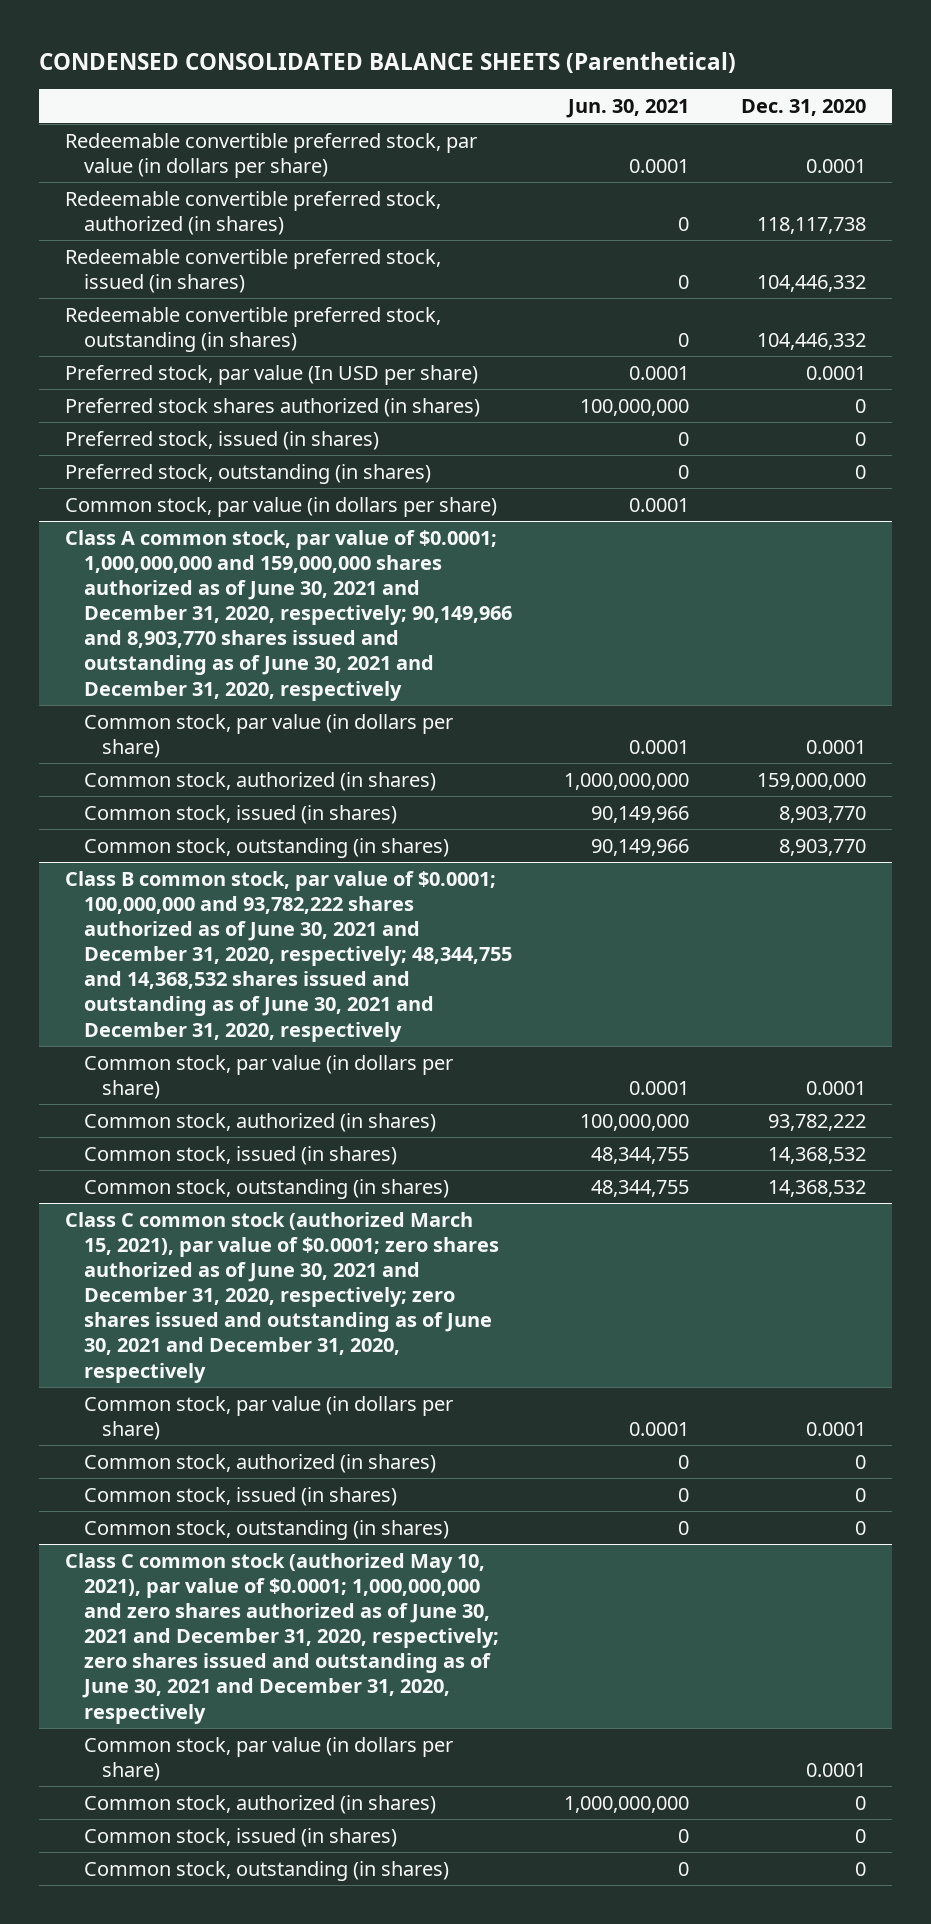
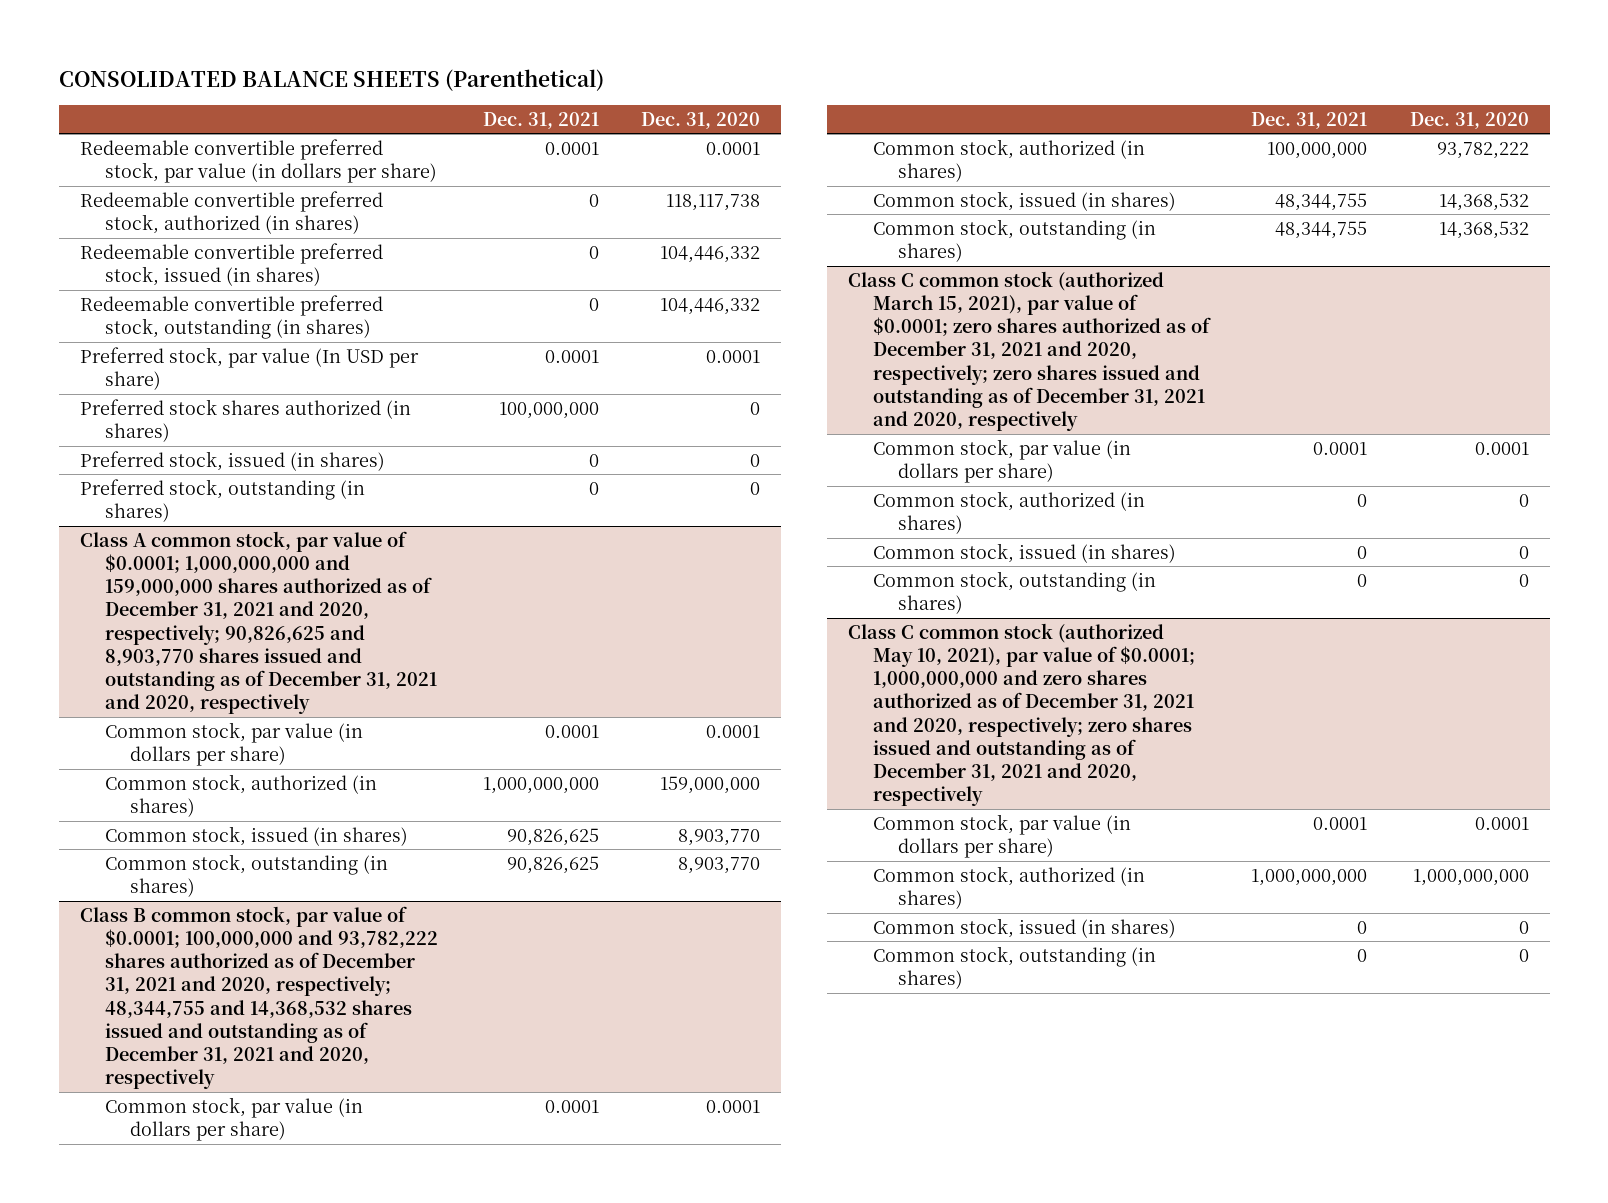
[38,51,736,73] CONDENSED CONSOLIDATED BALANCE SHEETS (Parenthetical) -> [58,68,604,91] CONSOLIDATED BALANCE SHEETS (Parenthetical)
[565,99,689,119] Jun. 30, 2021 -> none
none -> [482,111,599,129] Dec. 31, 2021
[65,496,498,517] Common stock, par value (in dollars per share) -> none
[65,529,512,701] Class A common stock, par value of $0.0001; 1,000,000,000 and 159,000,000 shares authorized as of June 30, 2021 and December 31, 2020, respectively; 90,149,966 and 8,903,770 shares issued and outstanding as of June 30, 2021 and December 31, 2020, respectively -> [79,530,437,715] Class A common stock, par value of $0.0001; 1,000,000,000 and 159,000,000 shares authorized as of December 31, 2021 and 2020, respectively; 90,826,625 and 8,903,770 shares issued and outstanding as of December 31, 2021 and 2020, respectively
[65,870,512,1042] Class B common stock, par value of $0.0001; 100,000,000 and 93,782,222 shares authorized as of June 30, 2021 and December 31, 2020, respectively; 48,344,755 and 14,368,532 shares issued and outstanding as of June 30, 2021 and December 31, 2020, respectively -> [79,905,438,1090] Class B common stock, par value of $0.0001; 100,000,000 and 93,782,222 shares authorized as of December 31, 2021 and 2020, respectively; 48,344,755 and 14,368,532 shares issued and outstanding as of December 31, 2021 and 2020, respectively
[65,1211,499,1383] Class C common stock (authorized March 15, 2021), par value of $0.0001; zero shares authorized as of June 30, 2021 and December 31, 2020, respectively; zero shares issued and outstanding as of June 30, 2021 and December 31, 2020, respectively -> [848,270,1211,432] Class C common stock (authorized March 15, 2021), par value of $0.0001; zero shares authorized as of December 31, 2021 and 2020, respectively; zero shares issued and outstanding as of December 31, 2021 and 2020, respectively
[65,1552,499,1724] Class C common stock (authorized May 10, 2021), par value of $0.0001; 1,000,000,000 and zero shares authorized as of June 30, 2021 and December 31, 2020, respectively; zero shares issued and outstanding as of June 30, 2021 and December 31, 2020, respectively -> [848,622,1195,807] Class C common stock (authorized May 10, 2021), par value of $0.0001; 1,000,000,000 and zero shares authorized as of December 31, 2021 and 2020, respectively; zero shares issued and outstanding as of December 31, 2021 and 2020, respectively
[855,1795,867,1810] 0 -> [1412,868,1529,886] 1,000,000,000

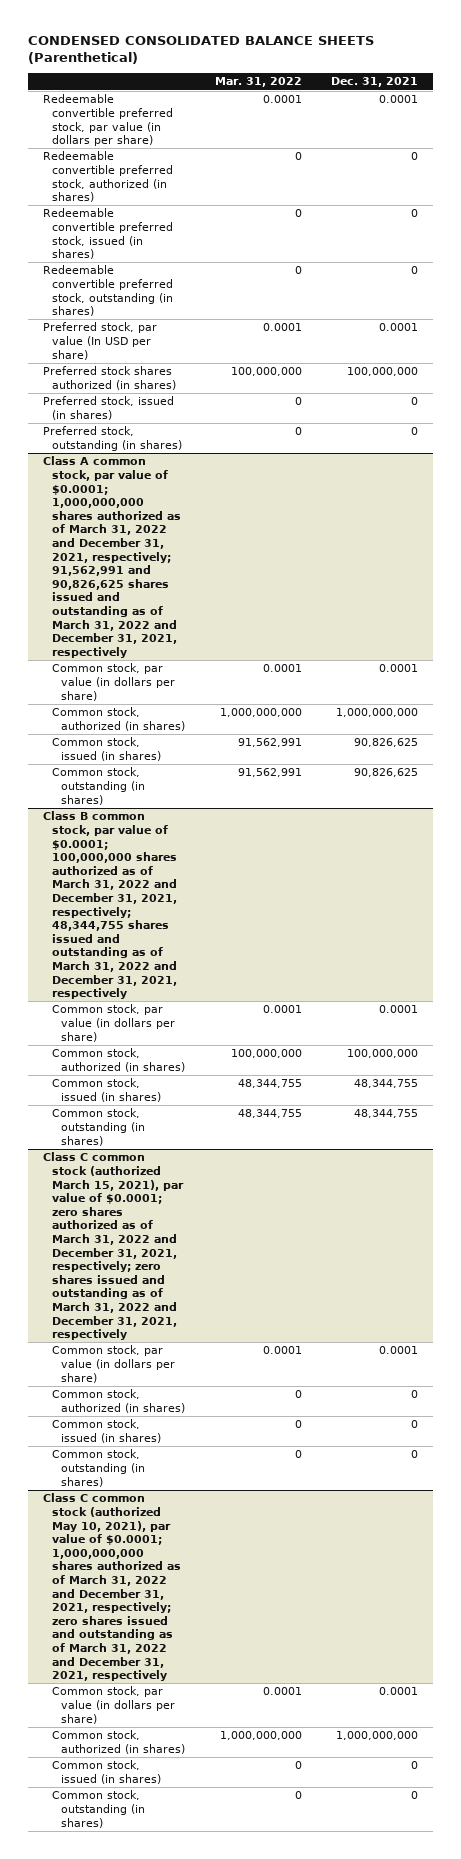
[58,68,604,91] CONSOLIDATED BALANCE SHEETS (Parenthetical) -> [27,35,374,64] CONDENSED CONSOLIDATED BALANCE SHEETS (Parenthetical)
[641,111,761,129] Dec. 31, 2020 -> none
none -> [214,77,302,88] Mar. 31, 2022
[79,530,437,715] Class A common stock, par value of $0.0001; 1,000,000,000 and 159,000,000 shares authorized as of December 31, 2021 and 2020, respectively; 90,826,625 and 8,903,770 shares issued and outstanding as of December 31, 2021 and 2020, respectively -> [42,456,182,658] Class A common stock, par value of $0.0001; 1,000,000,000 shares authorized as of March 31, 2022 and December 31, 2021, respectively; 91,562,991 and 90,826,625 shares issued and outstanding as of March 31, 2022 and December 31, 2021, respectively
[79,905,438,1090] Class B common stock, par value of $0.0001; 100,000,000 and 93,782,222 shares authorized as of December 31, 2021 and 2020, respectively; 48,344,755 and 14,368,532 shares issued and outstanding as of December 31, 2021 and 2020, respectively -> [42,811,178,1000] Class B common stock, par value of $0.0001; 100,000,000 shares authorized as of March 31, 2022 and December 31, 2021, respectively; 48,344,755 shares issued and outstanding as of March 31, 2022 and December 31, 2021, respectively
[848,270,1211,432] Class C common stock (authorized March 15, 2021), par value of $0.0001; zero shares authorized as of December 31, 2021 and 2020, respectively; zero shares issued and outstanding as of December 31, 2021 and 2020, respectively -> [42,1152,185,1341] Class C common stock (authorized March 15, 2021), par value of $0.0001; zero shares authorized as of March 31, 2022 and December 31, 2021, respectively; zero shares issued and outstanding as of March 31, 2022 and December 31, 2021, respectively
[848,622,1195,807] Class C common stock (authorized May 10, 2021), par value of $0.0001; 1,000,000,000 and zero shares authorized as of December 31, 2021 and 2020, respectively; zero shares issued and outstanding as of December 31, 2021 and 2020, respectively -> [42,1493,182,1682] Class C common stock (authorized May 10, 2021), par value of $0.0001; 1,000,000,000 shares authorized as of March 31, 2022 and December 31, 2021, respectively; zero shares issued and outstanding as of March 31, 2022 and December 31, 2021, respectively

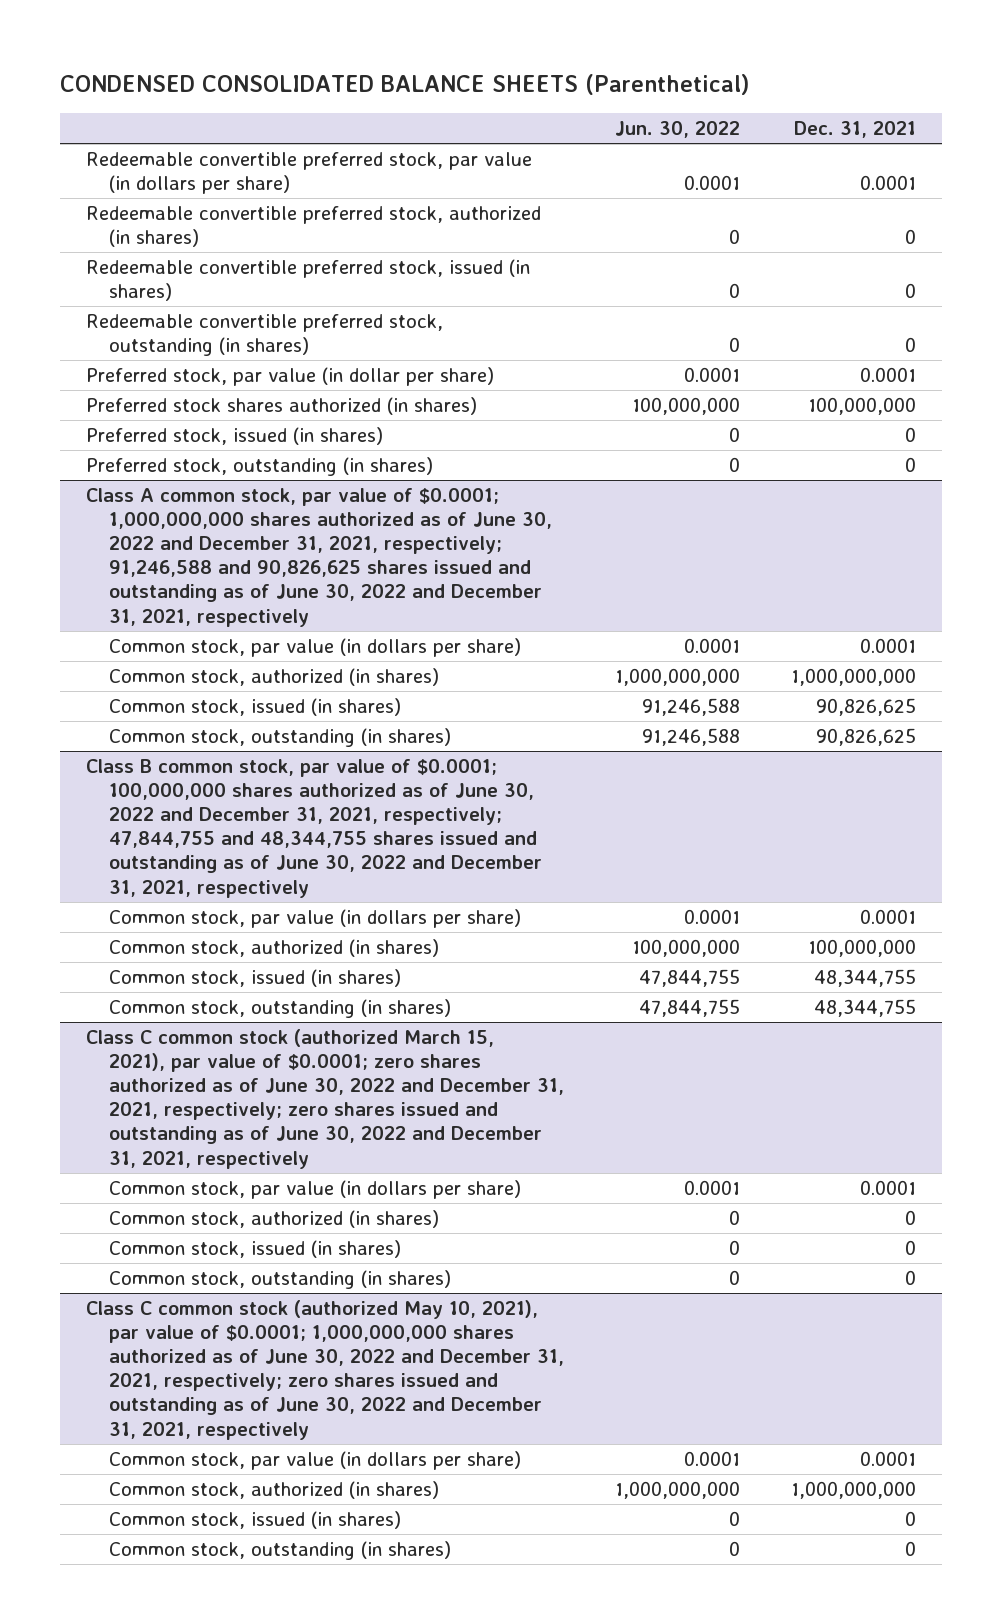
[214,77,302,88] Mar. 31, 2022 -> none
none -> [615,121,741,139] Jun. 30, 2022
[42,322,157,360] Preferred stock, par value (In USD per share) -> [85,367,494,387] Preferred stock, par value (in dollar per share)
[42,456,182,658] Class A common stock, par value of $0.0001; 1,000,000,000 shares authorized as of March 31, 2022 and December 31, 2021, respectively; 91,562,991 and 90,826,625 shares issued and outstanding as of March 31, 2022 and December 31, 2021, respectively -> [85,488,553,627] Class A common stock, par value of $0.0001; 1,000,000,000 shares authorized as of June 30, 2022 and December 31, 2021, respectively; 91,246,588 and 90,826,625 shares issued and outstanding as of June 30, 2022 and December 31, 2021, respectively
[42,811,178,1000] Class B common stock, par value of $0.0001; 100,000,000 shares authorized as of March 31, 2022 and December 31, 2021, respectively; 48,344,755 shares issued and outstanding as of March 31, 2022 and December 31, 2021, respectively -> [85,759,543,898] Class B common stock, par value of $0.0001; 100,000,000 shares authorized as of June 30, 2022 and December 31, 2021, respectively; 47,844,755 and 48,344,755 shares issued and outstanding as of June 30, 2022 and December 31, 2021, respectively
[42,1152,185,1341] Class C common stock (authorized March 15, 2021), par value of $0.0001; zero shares authorized as of March 31, 2022 and December 31, 2021, respectively; zero shares issued and outstanding as of March 31, 2022 and December 31, 2021, respectively -> [85,1029,565,1169] Class C common stock (authorized March 15, 2021), par value of $0.0001; zero shares authorized as of June 30, 2022 and December 31, 2021, respectively; zero shares issued and outstanding as of June 30, 2022 and December 31, 2021, respectively
[42,1493,182,1682] Class C common stock (authorized May 10, 2021), par value of $0.0001; 1,000,000,000 shares authorized as of March 31, 2022 and December 31, 2021, respectively; zero shares issued and outstanding as of March 31, 2022 and December 31, 2021, respectively -> [85,1300,565,1440] Class C common stock (authorized May 10, 2021), par value of $0.0001; 1,000,000,000 shares authorized as of June 30, 2022 and December 31, 2021, respectively; zero shares issued and outstanding as of June 30, 2022 and December 31, 2021, respectively

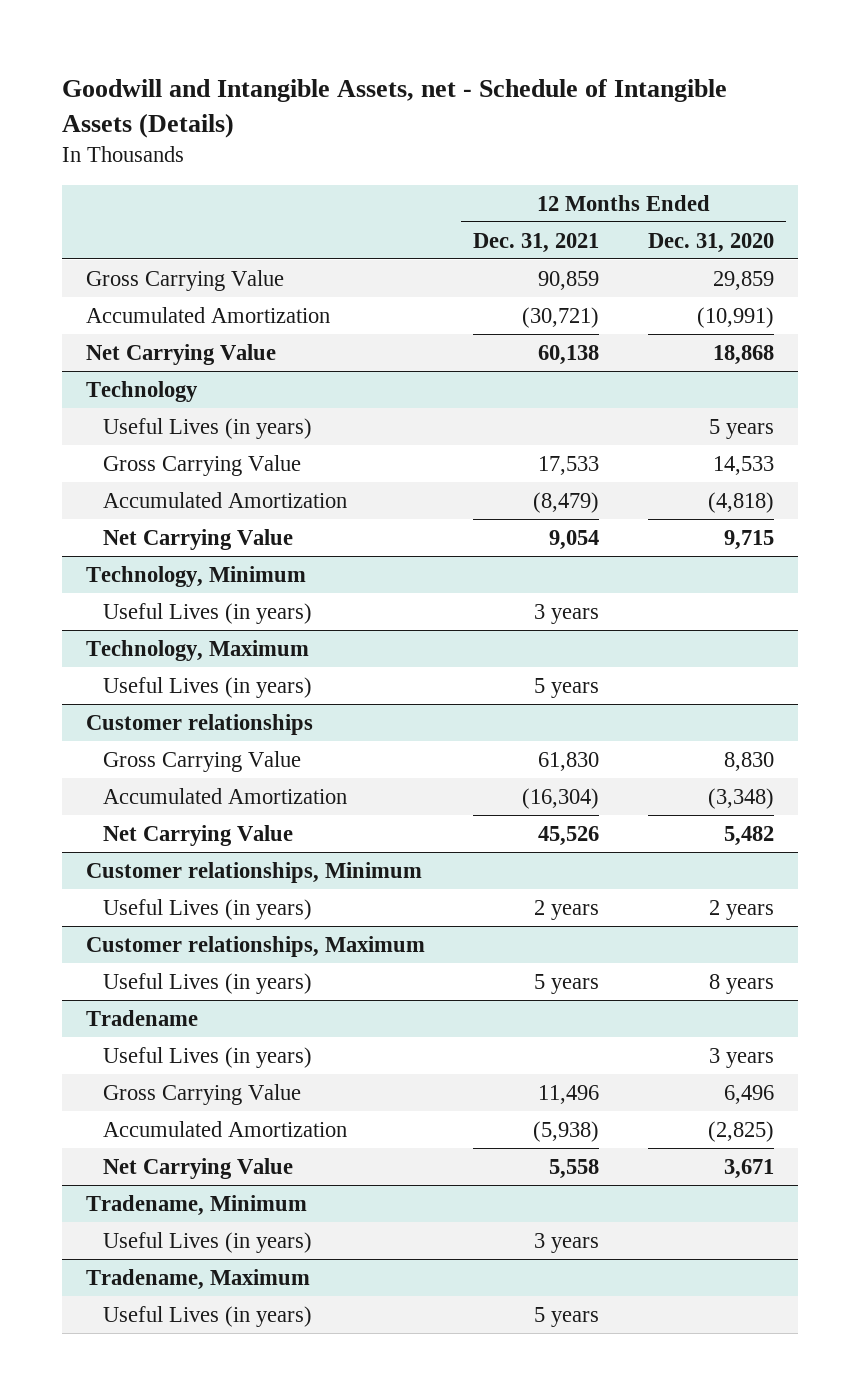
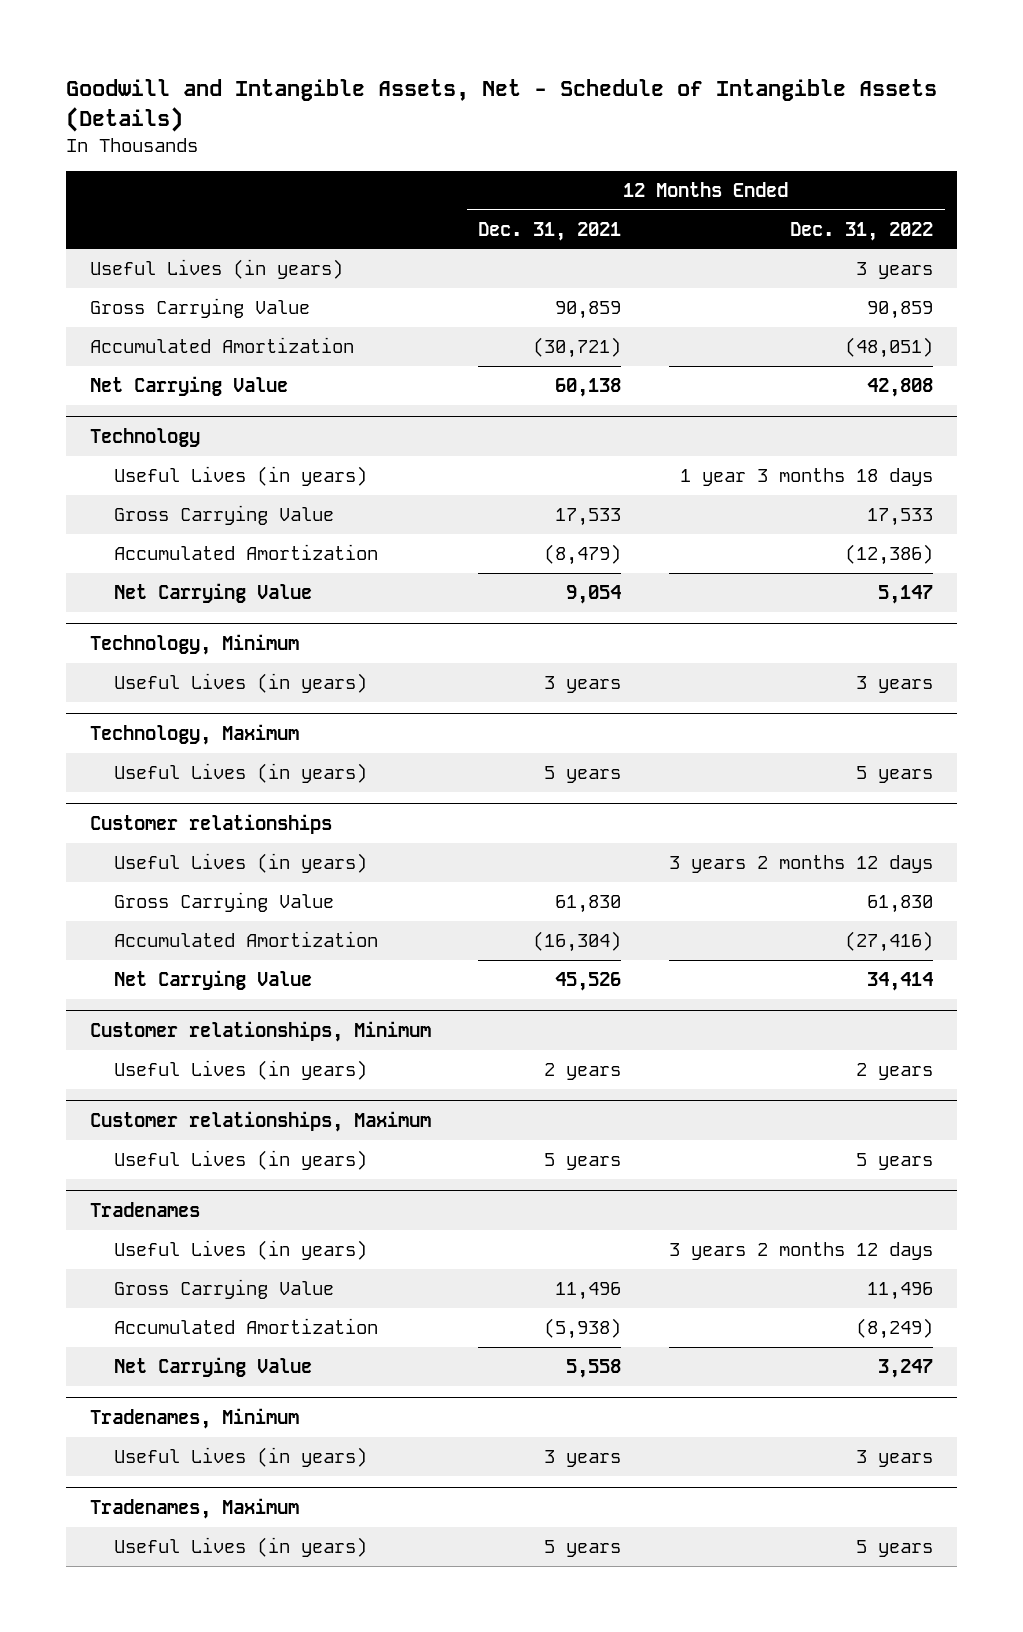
[61,78,727,138] Goodwill and Intangible Assets, net - Schedule of Intangible Assets (Details) -> [65,78,937,132] Goodwill and Intangible Assets, Net - Schedule of Intangible Assets (Details)
[647,232,774,253] Dec. 31, 2020 -> none
none -> [790,221,934,241] Dec. 31, 2022
none -> [89,259,343,280] Useful Lives (in years)
none -> [114,853,368,874] Useful Lives (in years)
[85,1009,198,1026] Tradename -> [89,1201,200,1217] Tradenames
[85,1194,307,1216] Tradename, Minimum -> none
none -> [89,1407,299,1429] Tradenames, Minimum
[85,1268,310,1290] Tradename, Maximum -> none
none -> [89,1497,299,1519] Tradenames, Maximum

